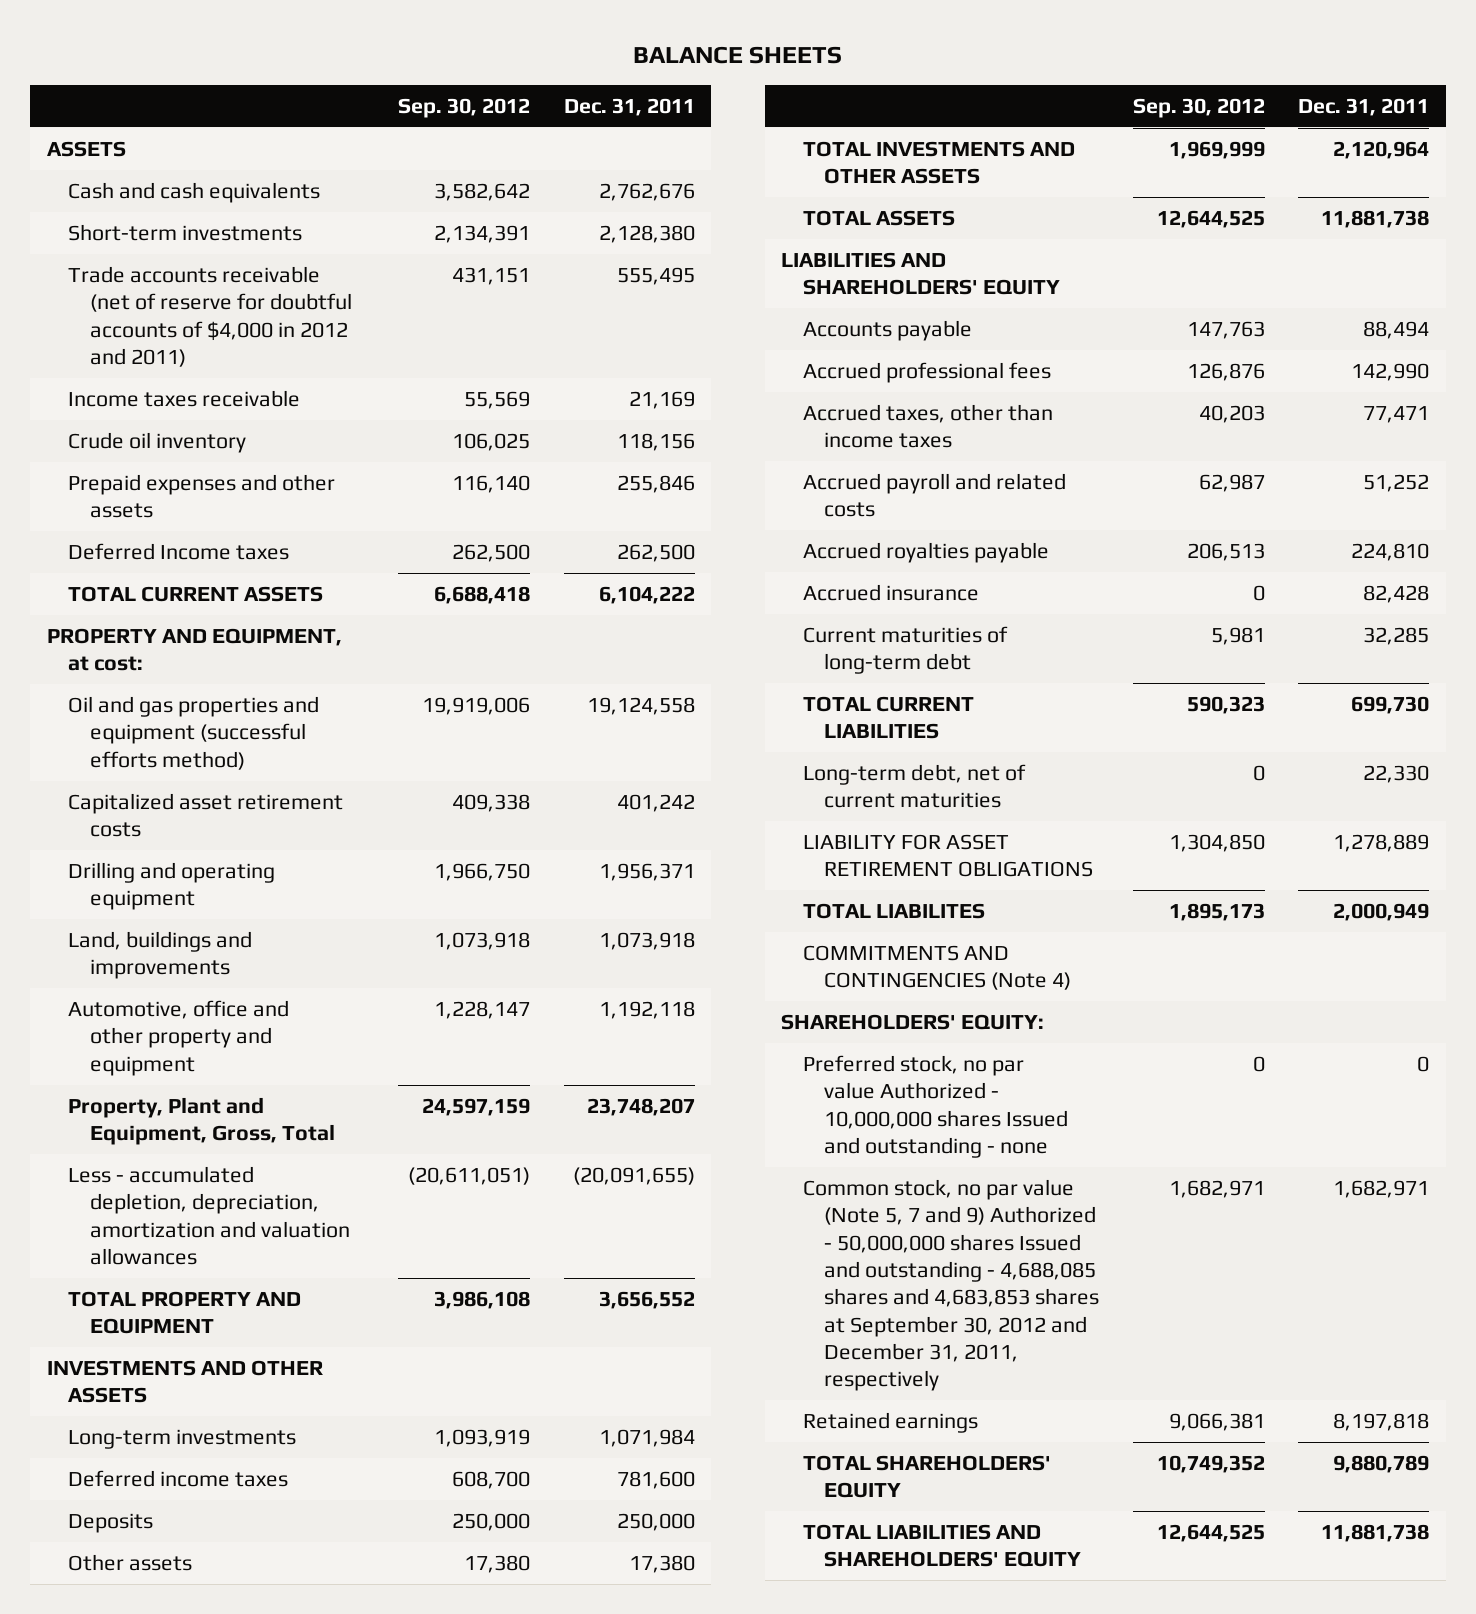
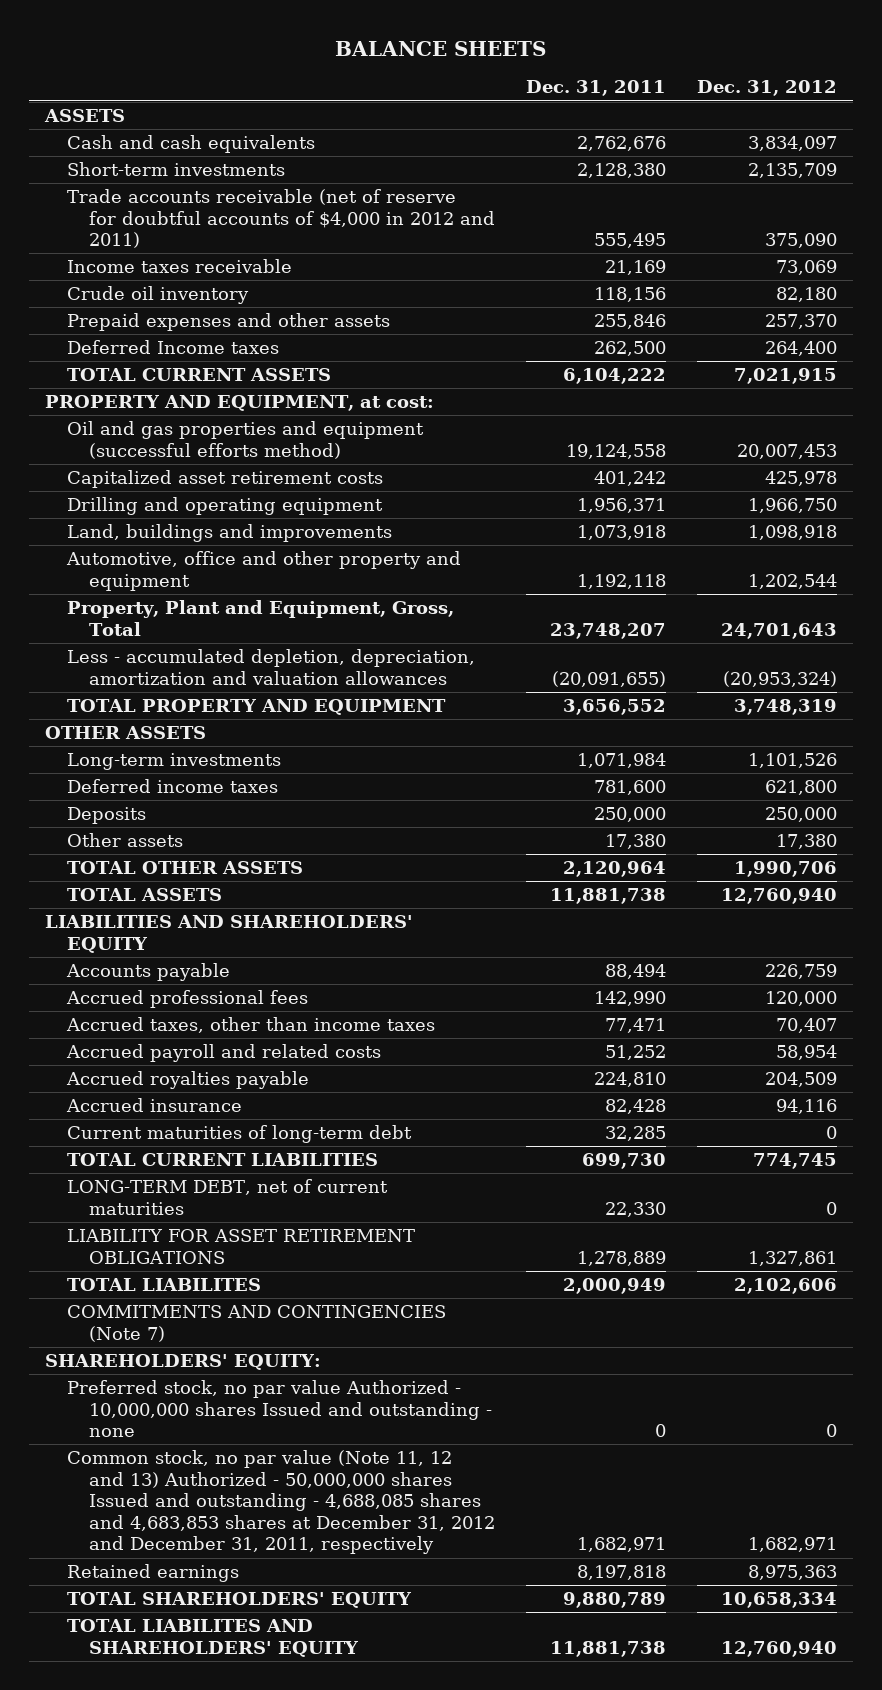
[398,97,531,118] Sep. 30, 2012 -> none
none -> [697,80,838,97] Dec. 31, 2012
[46,1359,323,1404] INVESTMENTS AND OTHER ASSETS -> [44,725,206,739] OTHER ASSETS
[802,140,1075,185] TOTAL INVESTMENTS AND OTHER ASSETS -> [66,860,303,874] TOTAL OTHER ASSETS
[802,763,1026,809] Long-term debt, net of current maturities -> [66,1178,388,1215] LONG-TERM DEBT, net of current maturities
[802,944,1072,991] COMMITMENTS AND CONTINGENCIES (Note 4) -> [66,1304,446,1342] COMMITMENTS AND CONTINGENCIES (Note 7)
[802,1178,1100,1392] Common stock, no par value (Note 5, 7 and 9) Authorized - 50,000,000 shares Issued and outstanding - 4,688,085 shares and 4,683,853 shares at September 30, 2012 and December 31, 2011, respectively -> [66,1449,495,1555] Common stock, no par value (Note 11, 12 and 13) Authorized - 50,000,000 shares Issued and outstanding - 4,688,085 shares and 4,683,853 shares at December 31, 2012 and December 31, 2011, respectively
[802,1523,1082,1568] TOTAL LIABILITIES AND SHAREHOLDERS' EQUITY -> [66,1618,359,1657] TOTAL LIABILITES AND SHAREHOLDERS' EQUITY

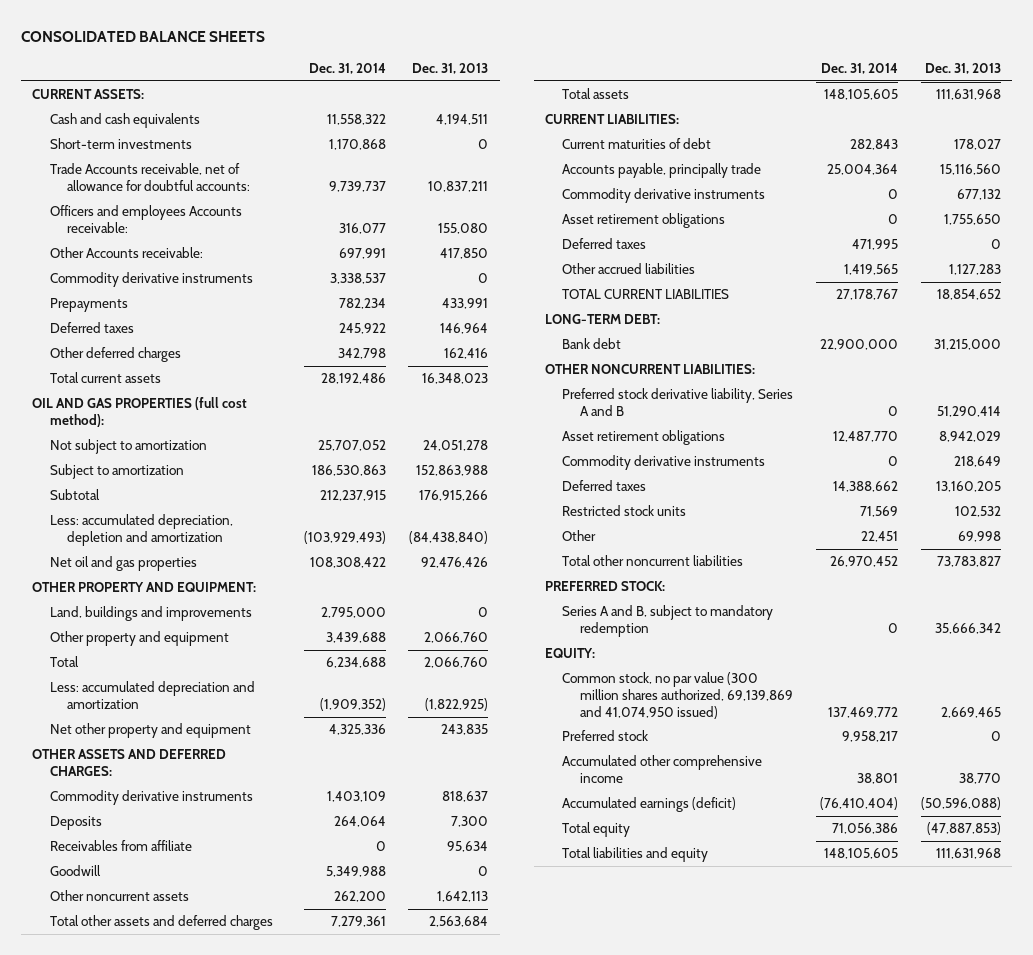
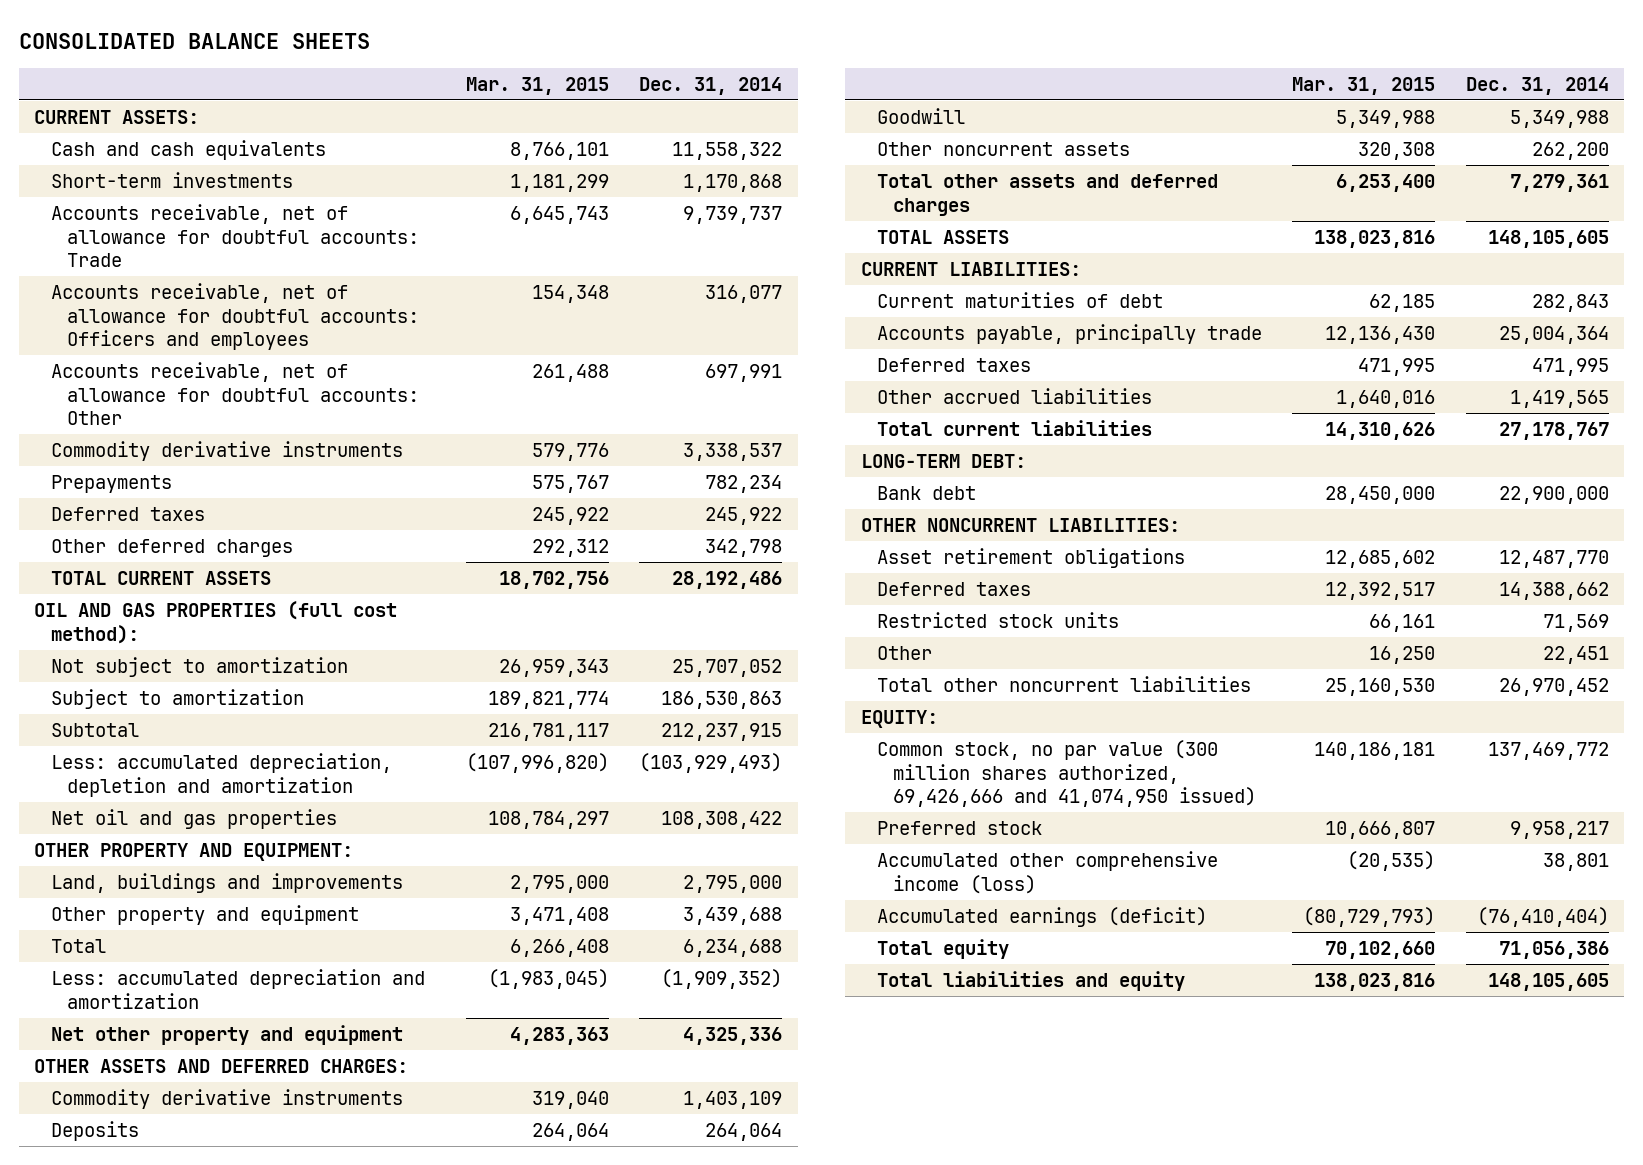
[412,63,489,75] Dec. 31, 2013 -> none
none -> [465,76,609,95] Mar. 31, 2015
[49,163,251,191] Trade Accounts receivable, net of allowance for doubtful accounts: -> [50,203,419,268] Accounts receivable, net of allowance for doubtful accounts: Trade
[49,205,242,233] Officers and employees Accounts receivable: -> [50,282,419,351] Accounts receivable, net of allowance for doubtful accounts: Officers and employees
[49,247,203,259] Other Accounts receivable: -> [50,361,419,426] Accounts receivable, net of allowance for doubtful accounts: Other
[49,372,161,384] Total current assets -> [50,570,271,585] TOTAL CURRENT ASSETS
[49,840,192,852] Receivables from affiliate -> none
[562,88,630,100] Total assets -> [876,229,1009,244] TOTAL ASSETS
[562,188,766,204] Commodity derivative instruments -> none
[562,213,726,229] Asset retirement obligations -> none
[562,289,730,300] TOTAL CURRENT LIABILITIES -> [876,419,1152,436] Total current liabilities
[562,388,794,416] Preferred stock derivative liability, Series A and B -> none
[562,455,766,471] Commodity derivative instruments -> none
[545,581,666,592] PREFERRED STOCK: -> none
[562,605,774,637] Series A and B, subject to mandatory redemption -> none
[562,672,793,719] Common stock, no par value (300 million shares authorized, 69,139,869 and 41,074,950 issued) -> [876,739,1257,808] Common stock, no par value (300 million shares authorized, 69,426,666 and 41,074,950 issued)
[562,755,763,783] Accumulated other comprehensive income -> [876,850,1218,894] Accumulated other comprehensive income (loss)

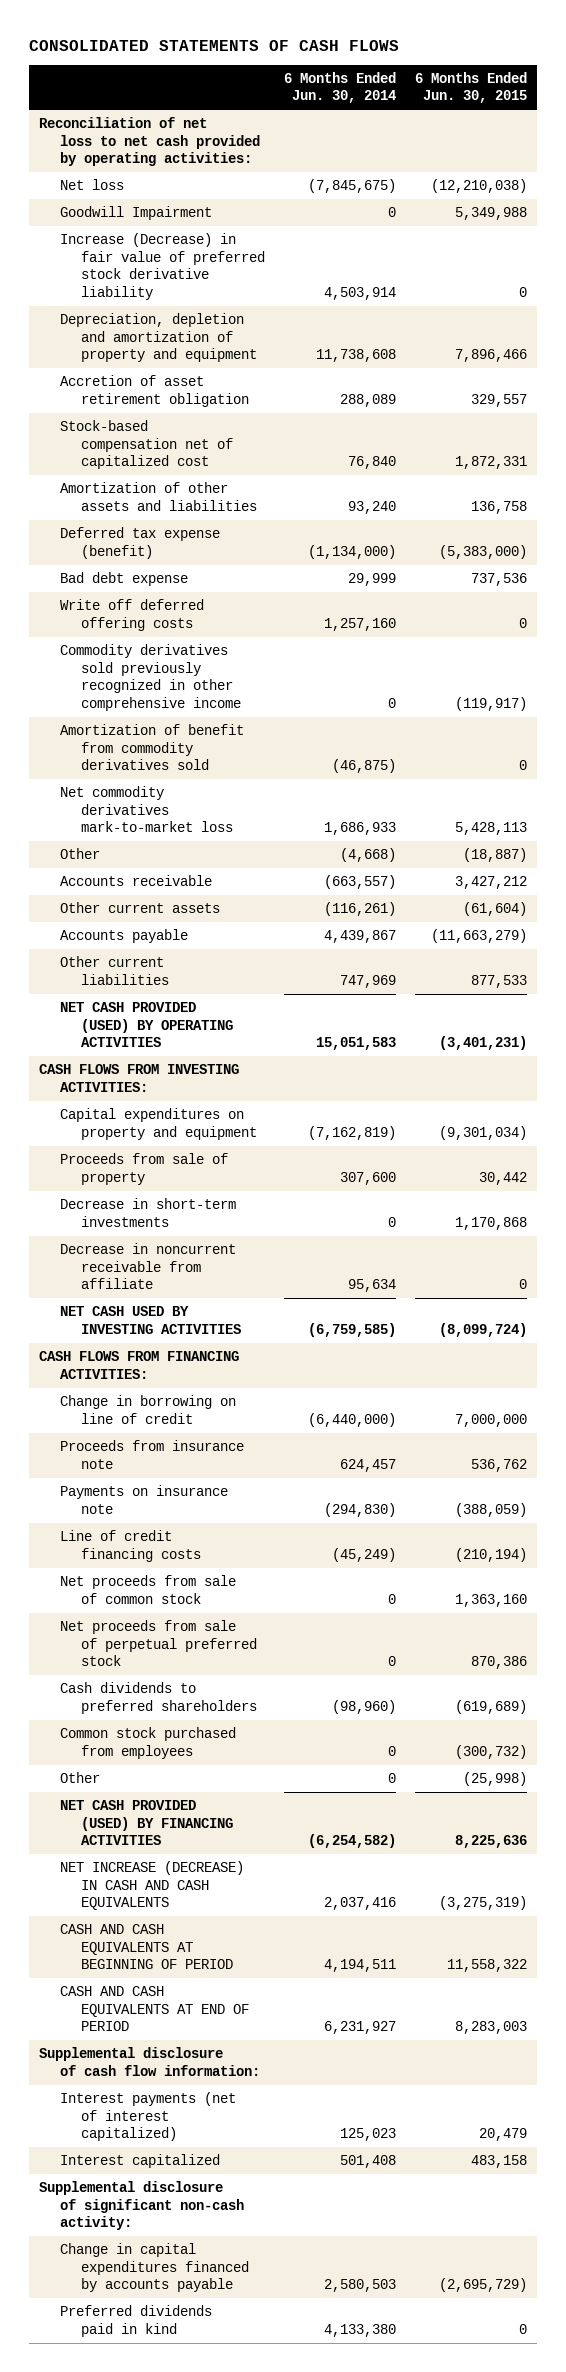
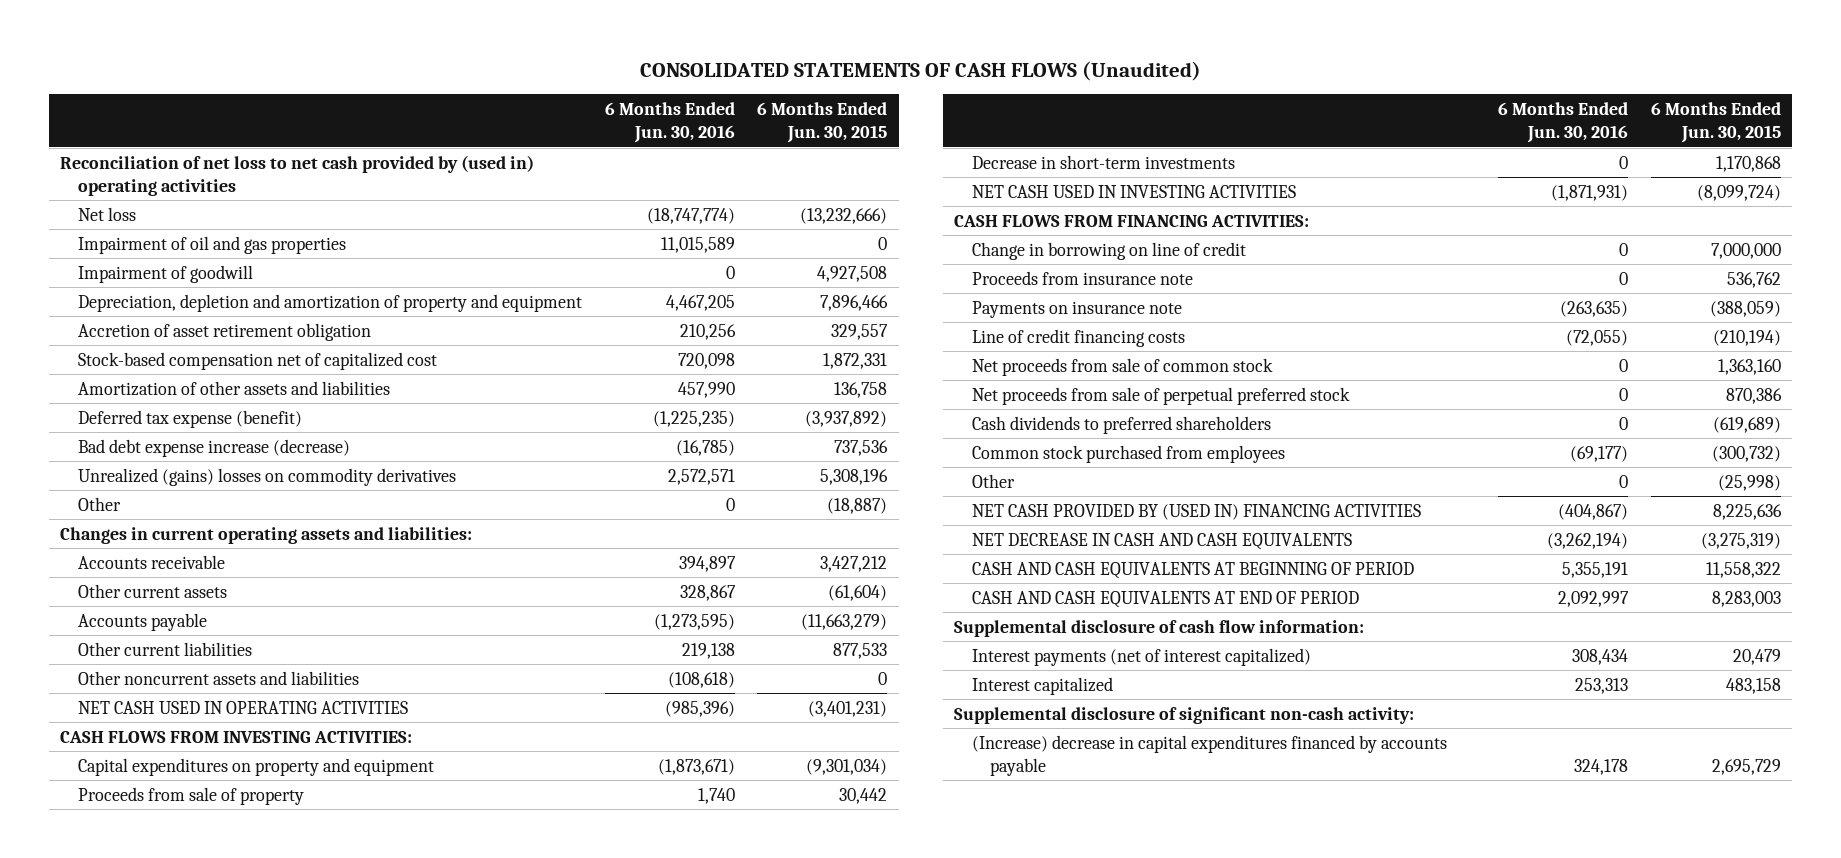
[29,39,400,51] CONSOLIDATED STATEMENTS OF CASH FLOWS -> [639,60,1201,81] CONSOLIDATED STATEMENTS OF CASH FLOWS (Unaudited)
[284,71,397,104] 6 Months Ended Jun. 30, 2014 -> none
none -> [604,101,735,144] 6 Months Ended Jun. 30, 2016
[60,233,266,300] Increase (Decrease) in fair value of preferred stock derivative liability -> none
[38,117,261,167] Reconciliation of net loss to net cash provided by operating activities: -> [60,154,535,196] Reconciliation of net loss to net cash provided by (used in) operating activities
[431,179,528,194] (12,210,038) -> [800,207,888,224] (13,232,666)
none -> [77,235,346,254] Impairment of oil and gas properties
[60,206,213,221] Goodwill Impairment -> [77,264,253,283] Impairment of goodwill
[455,207,528,221] 5,349,988 -> [817,265,888,282] 4,927,508
[60,599,205,631] Write off deferred offering costs -> none
[60,644,242,711] Commodity derivatives sold previously recognized in other comprehensive income -> none
[60,724,245,771] Amortization of benefit from commodity derivatives sold -> none
[60,786,234,833] Net commodity derivatives mark-to-market loss -> none
[439,544,528,559] (5,383,000) -> [805,410,888,427] (3,937,892)
[60,572,189,587] Bad debt expense -> [77,438,350,457] Bad debt expense increase (decrease)
none -> [77,467,456,486] Unrealized (gains) losses on commodity derivatives
none -> [60,526,473,544] Changes in current operating assets and liabilities:
none -> [77,670,359,685] Other noncurrent assets and liabilities
[60,1002,234,1048] NET CASH PROVIDED (USED) BY OPERATING ACTIVITIES -> [77,700,408,714] NET CASH USED IN OPERATING ACTIVITIES
[60,1243,237,1290] Decrease in noncurrent receivable from affiliate -> none
[60,1306,242,1334] NET CASH USED BY INVESTING ACTIVITIES -> [971,184,1296,198] NET CASH USED IN INVESTING ACTIVITIES
[60,1800,234,1846] NET CASH PROVIDED (USED) BY FINANCING ACTIVITIES -> [971,503,1421,520] NET CASH PROVIDED BY (USED IN) FINANCING ACTIVITIES
[60,1861,245,1911] NET INCREASE (DECREASE) IN CASH AND CASH EQUIVALENTS -> [971,532,1352,550] NET DECREASE IN CASH AND CASH EQUIVALENTS
[60,2305,213,2337] Preferred dividends paid in kind -> none
[60,2243,250,2293] Change in capital expenditures financed by accounts payable -> [971,734,1447,776] (Increase) decrease in capital expenditures financed by accounts payable
[439,2278,528,2293] (2,695,729) -> [1712,758,1782,775] 2,695,729

